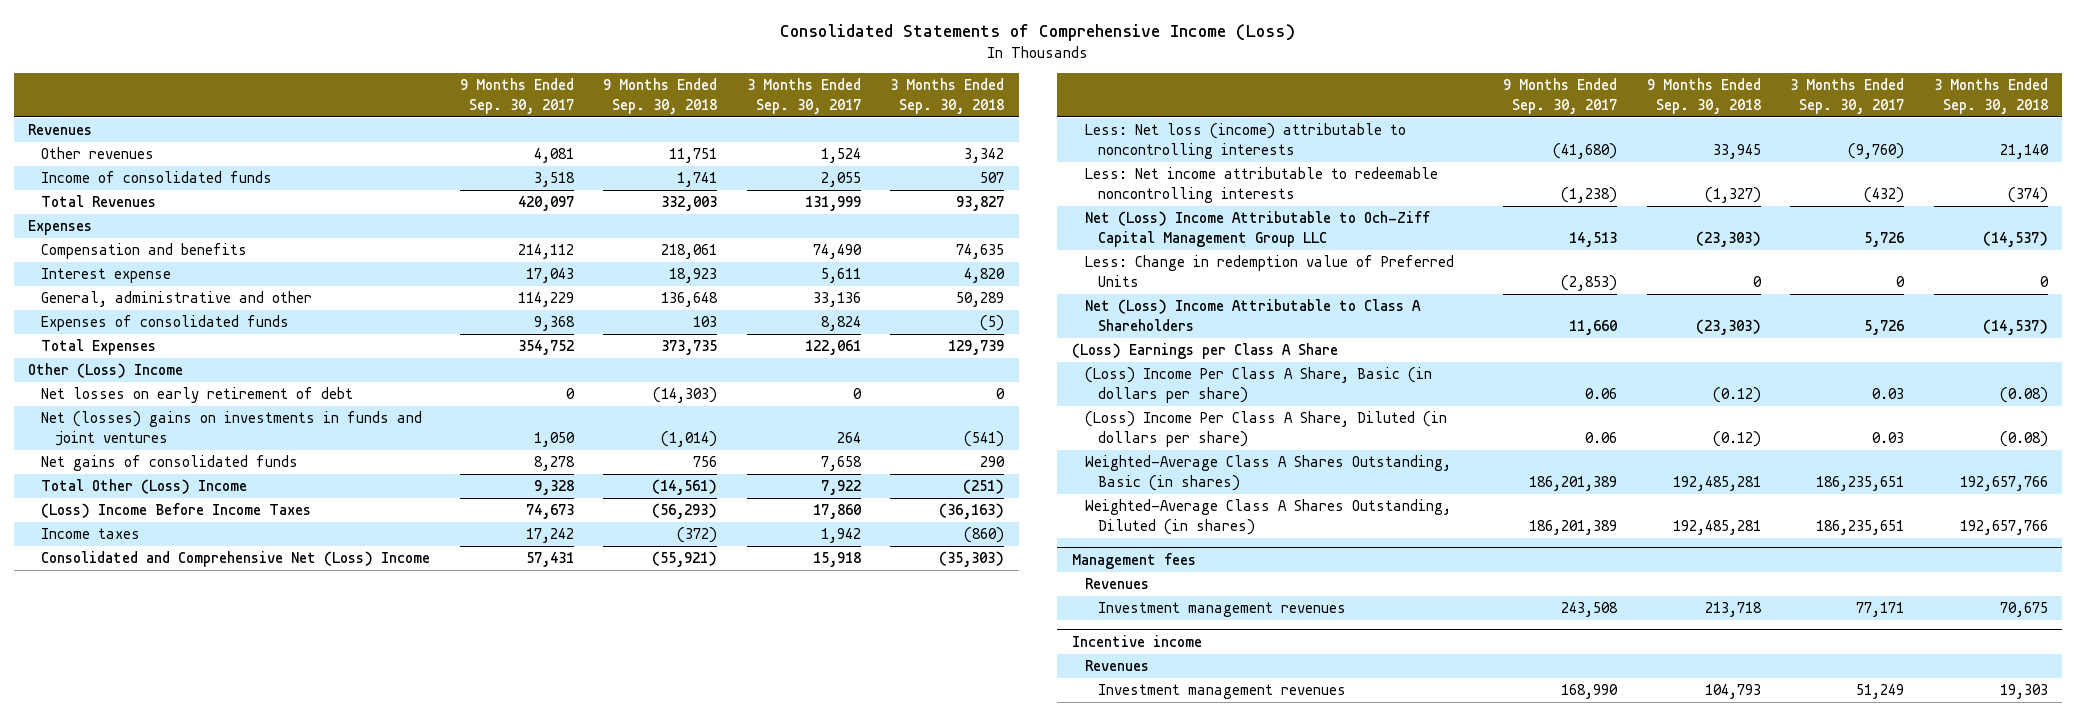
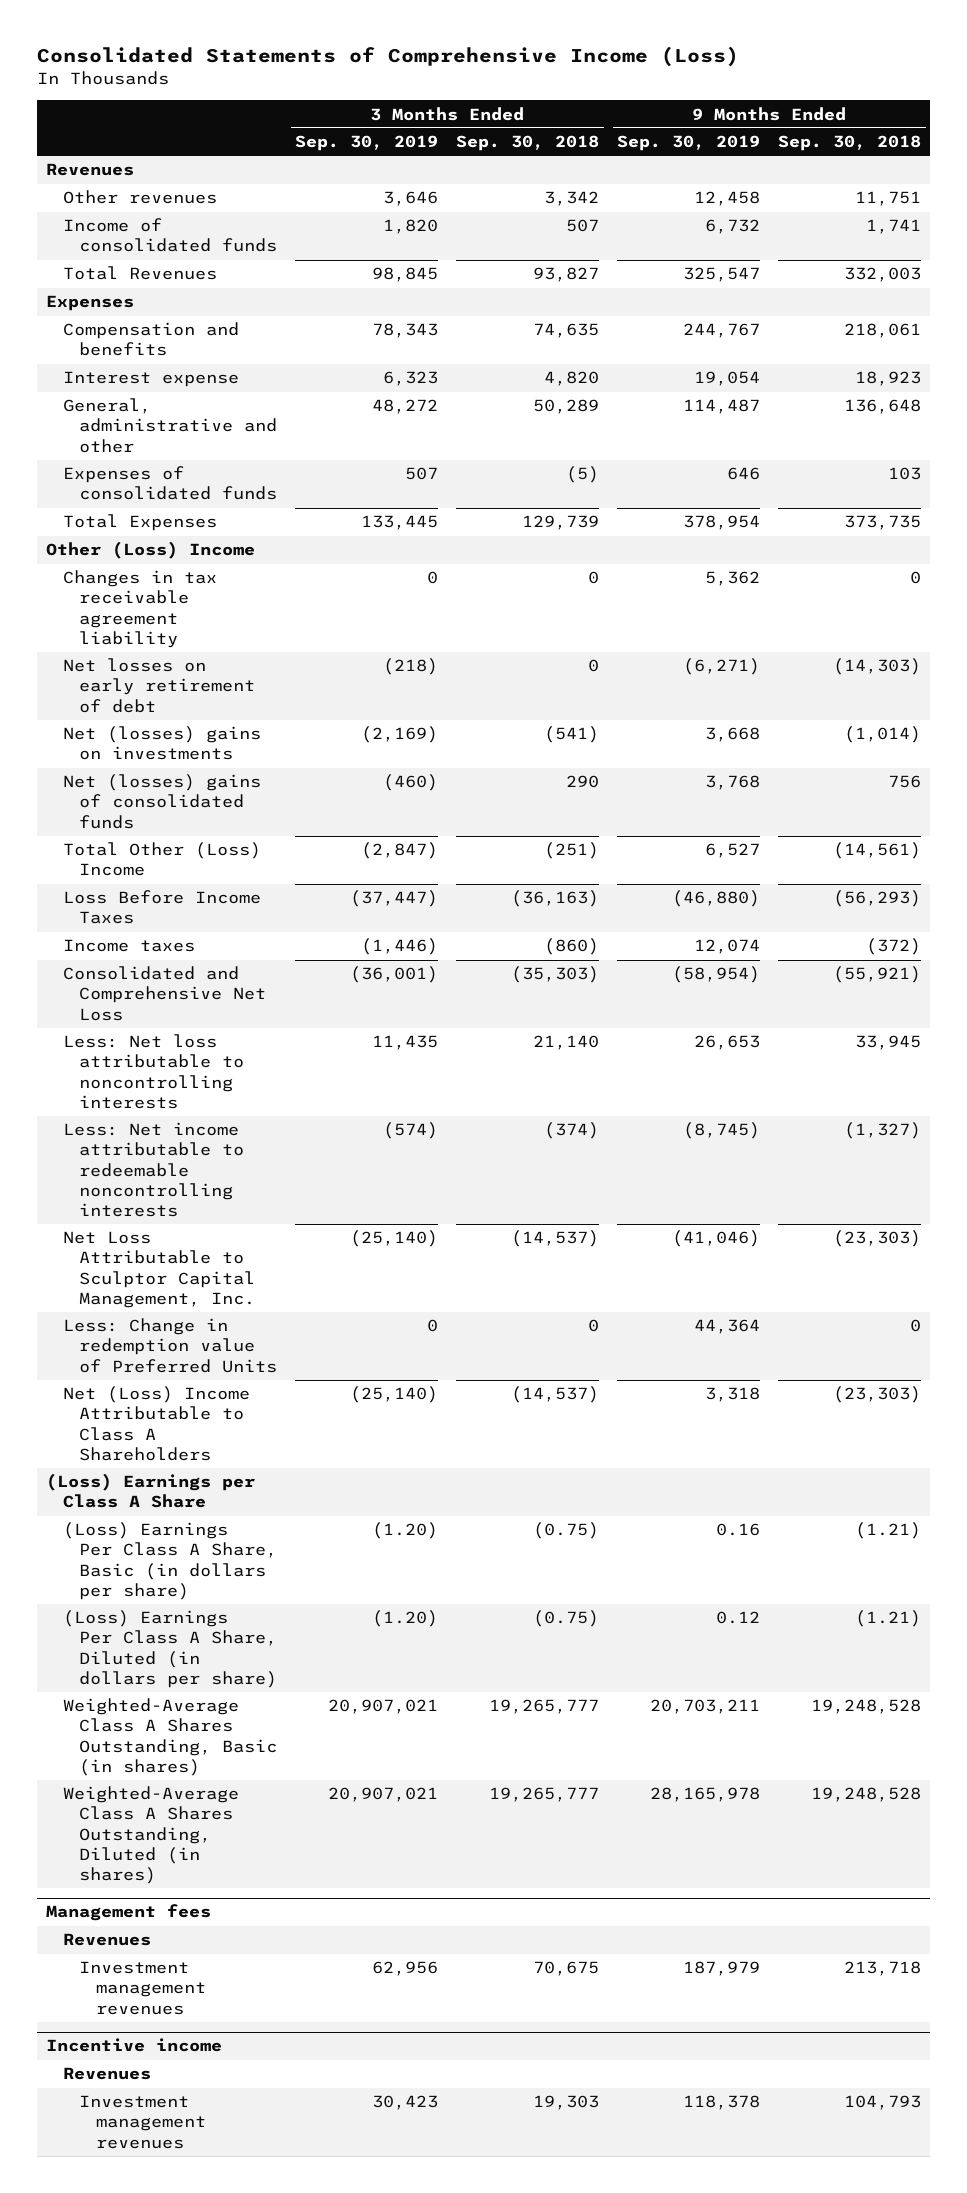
[459,78,574,114] 9 Months Ended Sep. 30, 2017 -> none
[746,78,861,114] 3 Months Ended Sep. 30, 2017 -> none
none -> [295,135,439,152] Sep. 30, 2019
none -> [617,135,761,152] Sep. 30, 2019
none -> [62,570,217,648] Changes in tax receivable agreement liability
[41,411,423,446] Net (losses) gains on investments in funds and joint ventures -> [62,726,261,761] Net (losses) gains on investments
[41,455,299,472] Net gains of consolidated funds -> [62,774,261,829] Net (losses) gains of consolidated funds
[41,503,312,519] (Loss) Income Before Income Taxes -> [62,890,261,925] Loss Before Income Taxes
[41,551,431,568] Consolidated and Comprehensive Net (Loss) Income -> [62,966,267,1021] Consolidated and Comprehensive Net Loss
[1084,123,1406,159] Less: Net loss (income) attributable to noncontrolling interests -> [62,1034,245,1109] Less: Net loss attributable to noncontrolling interests
[1084,211,1430,247] Net (Loss) Income Attributable to Och-Ziff Capital Management Group LLC -> [62,1231,256,1308] Net Loss Attributable to Sculptor Capital Management, Inc.
[1084,367,1432,403] (Loss) Income Per Class A Share, Basic (in dollars per share) -> [62,1522,278,1600] (Loss) Earnings Per Class A Share, Basic (in dollars per share)
[1712,386,1761,403] (0.12) -> [855,1522,922,1540] (1.21)
[1999,386,2048,403] (0.08) -> [533,1522,600,1540] (0.75)
[1084,411,1447,447] (Loss) Income Per Class A Share, Diluted (in dollars per share) -> [62,1610,278,1688] (Loss) Earnings Per Class A Share, Diluted (in dollars per share)
[1712,430,1761,447] (0.12) -> [855,1610,922,1628] (1.21)
[1999,430,2048,447] (0.08) -> [533,1610,600,1628] (0.75)
[1672,475,1761,491] 192,485,281 -> [811,1699,922,1715] 19,248,528
[1959,475,2048,491] 192,657,766 -> [489,1699,600,1715] 19,265,777
[1672,519,1761,535] 192,485,281 -> [811,1787,922,1803] 19,248,528
[1959,519,2048,535] 192,657,766 -> [489,1787,600,1803] 19,265,777

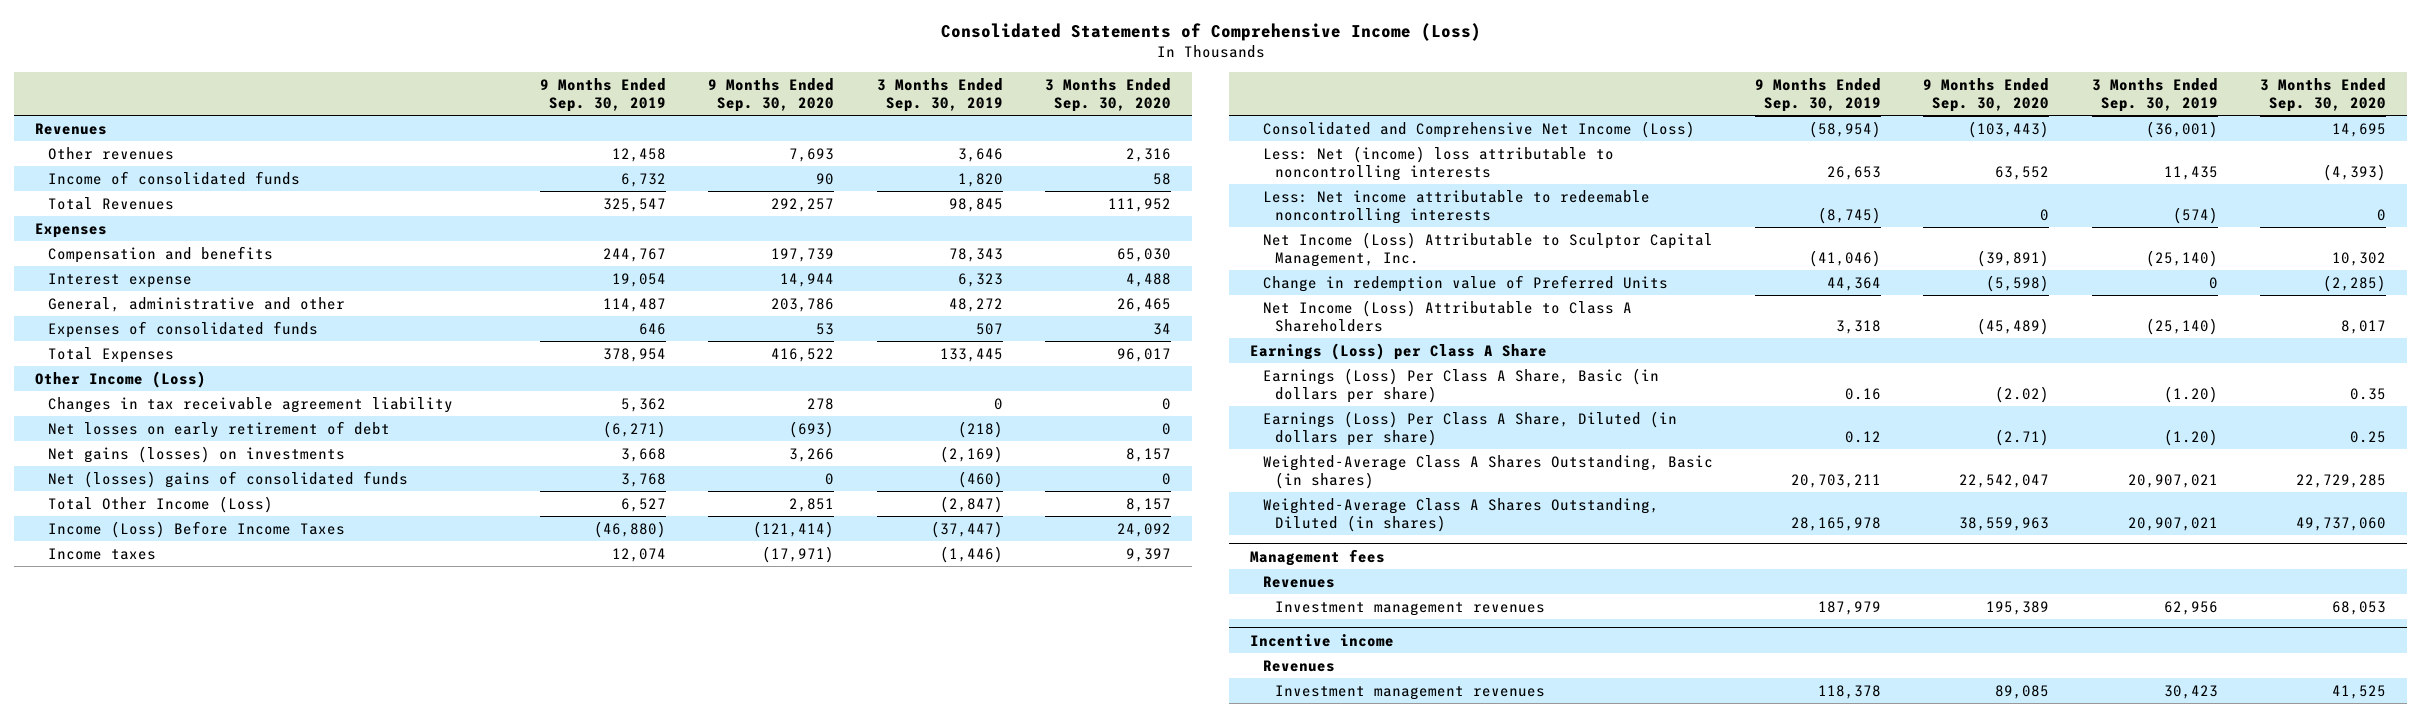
[456,135,600,152] Sep. 30, 2018 -> none
[778,135,922,152] Sep. 30, 2018 -> none
none -> [708,77,835,112] 9 Months Ended Sep. 30, 2020
none -> [1044,77,1171,112] 3 Months Ended Sep. 30, 2020
[46,541,256,560] Other (Loss) Income -> [35,370,207,388] Other Income (Loss)
[62,726,261,761] Net (losses) gains on investments -> [47,445,345,463] Net gains (losses) on investments
[62,842,261,877] Total Other (Loss) Income -> [47,495,273,513] Total Other Income (Loss)
[62,890,261,925] Loss Before Income Taxes -> [47,520,345,538] Income (Loss) Before Income Taxes
[62,966,267,1021] Consolidated and Comprehensive Net Loss -> [1262,120,1695,138] Consolidated and Comprehensive Net Income (Loss)
[62,1034,245,1109] Less: Net loss attributable to noncontrolling interests -> [1262,145,1614,181] Less: Net (income) loss attributable to noncontrolling interests
[62,1231,256,1308] Net Loss Attributable to Sculptor Capital Management, Inc. -> [1262,231,1713,267] Net Income (Loss) Attributable to Sculptor Capital Management, Inc.
[62,1318,278,1373] Less: Change in redemption value of Preferred Units -> [1262,274,1668,292] Change in redemption value of Preferred Units
[62,1386,250,1461] Net (Loss) Income Attributable to Class A Shareholders -> [1262,299,1632,332] Net Income (Loss) Attributable to Class A Shareholders
[46,1473,256,1509] (Loss) Earnings per Class A Share -> [1250,342,1548,360] Earnings (Loss) per Class A Share
[62,1522,278,1600] (Loss) Earnings Per Class A Share, Basic (in dollars per share) -> [1262,367,1659,403] Earnings (Loss) Per Class A Share, Basic (in dollars per share)
[62,1610,278,1688] (Loss) Earnings Per Class A Share, Diluted (in dollars per share) -> [1262,410,1677,446] Earnings (Loss) Per Class A Share, Diluted (in dollars per share)

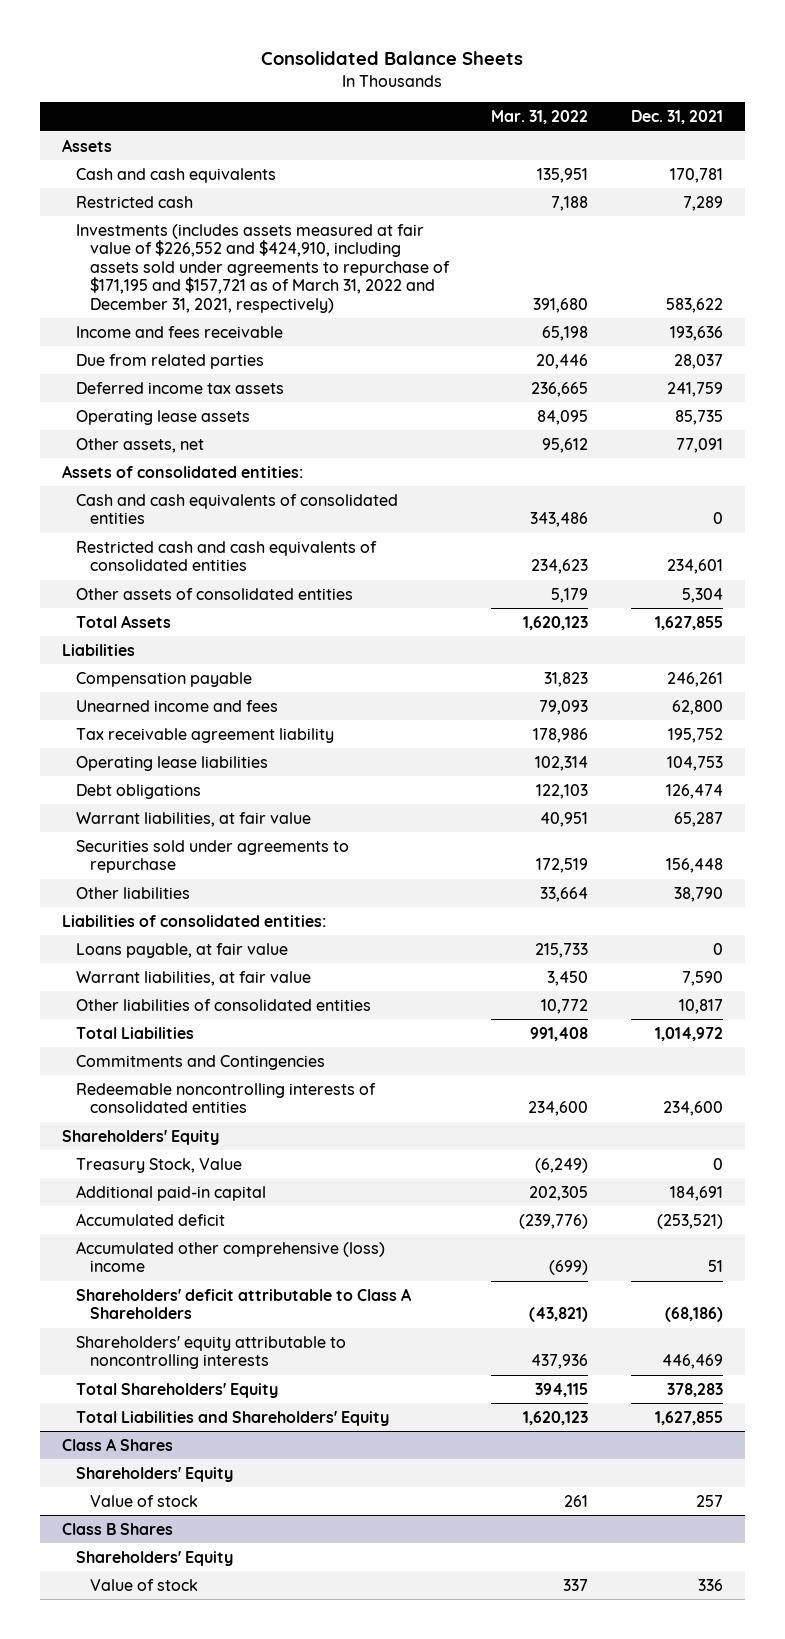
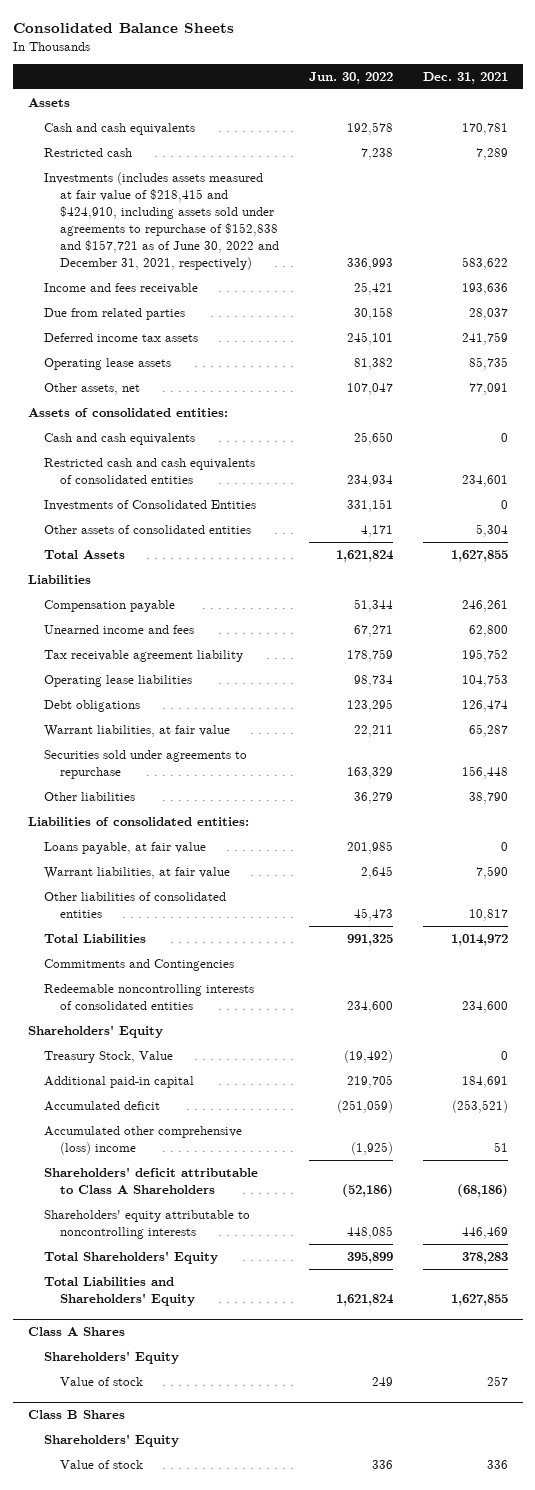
[491,110,589,125] Mar. 31, 2022 -> none
none -> [308,72,393,85] Jun. 30, 2022
[75,223,450,313] Investments (includes assets measured at fair value of $226,552 and $424,910, including assets sold under agreements to repurchase of $171,195 and $157,721 as of March 31, 2022 and December 31, 2021, respectively) -> [43,171,279,270] Investments (includes assets measured at fair value of $218,415 and $424,910, including assets sold under agreements to repurchase of $152,838 and $157,721 as of June 30, 2022 and December 31, 2021, respectively)
[75,493,398,525] Cash and cash equivalents of consolidated entities -> [43,432,195,445] Cash and cash equivalents
none -> [43,499,256,511] Investments of Consolidated Entities

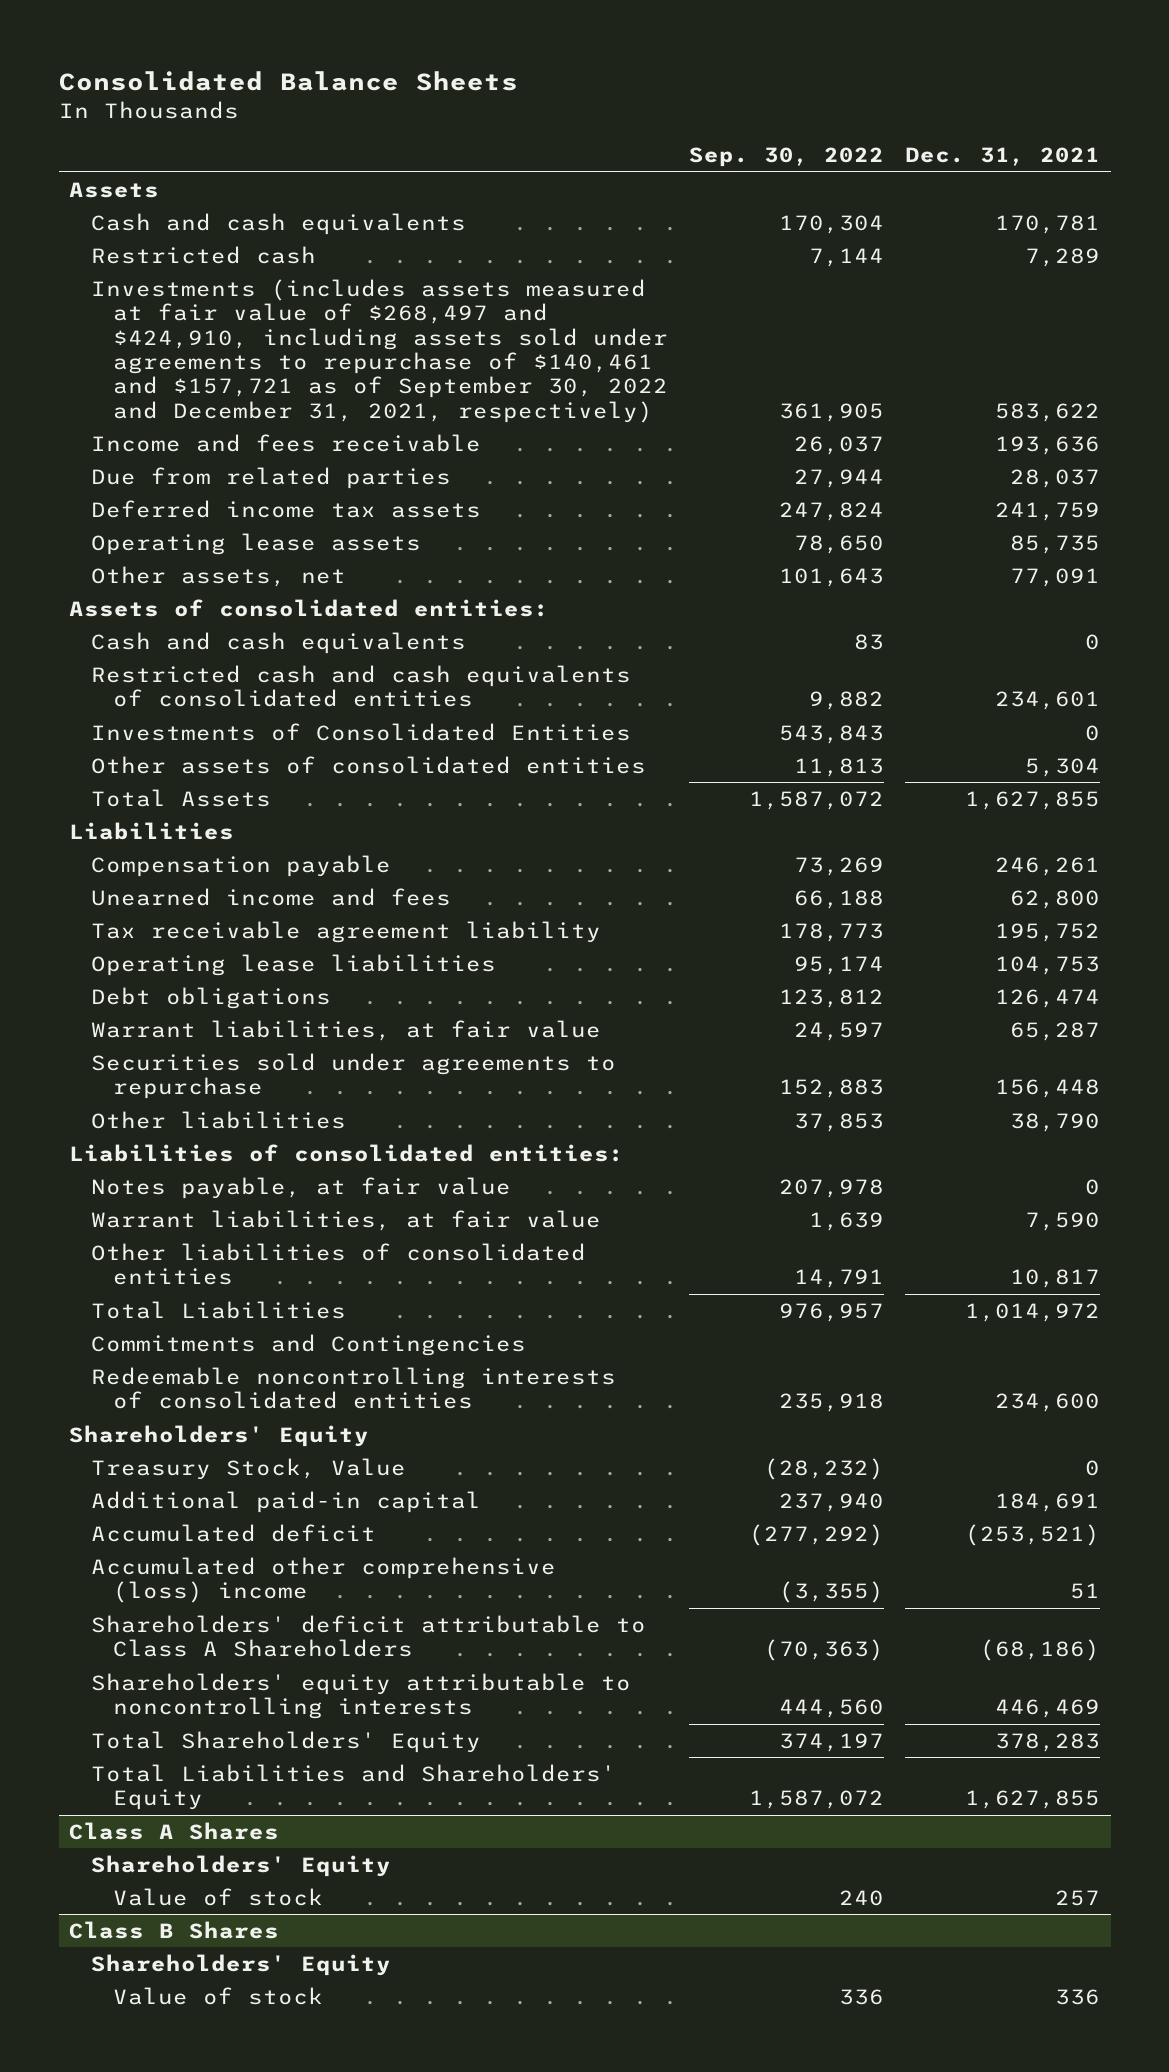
[308,72,393,85] Jun. 30, 2022 -> none
none -> [688,147,884,168] Sep. 30, 2022
[43,171,279,270] Investments (includes assets measured at fair value of $218,415 and $424,910, including assets sold under agreements to repurchase of $152,838 and $157,721 as of June 30, 2022 and December 31, 2021, respectively) -> [90,278,668,423] Investments (includes assets measured at fair value of $268,497 and $424,910, including assets sold under agreements to repurchase of $140,461 and $157,721 as of September 30, 2022 and December 31, 2021, respectively)
[43,841,206,854] Loans payable, at fair value -> [90,1176,511,1199] Notes payable, at fair value

